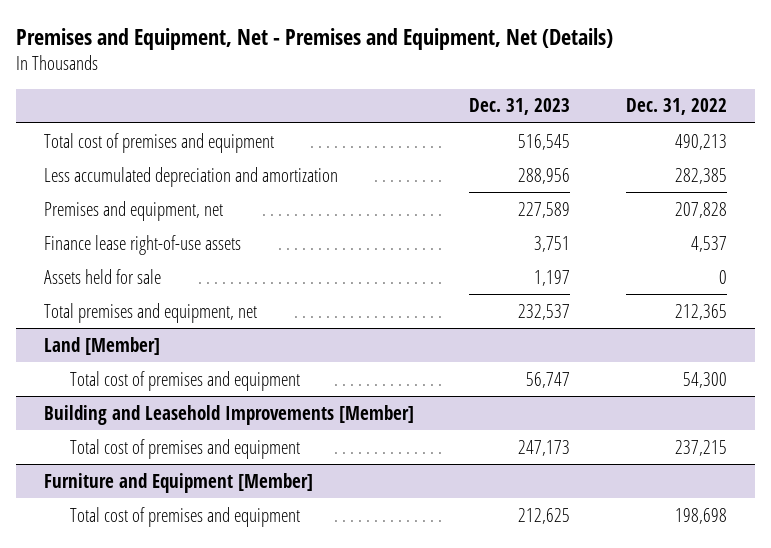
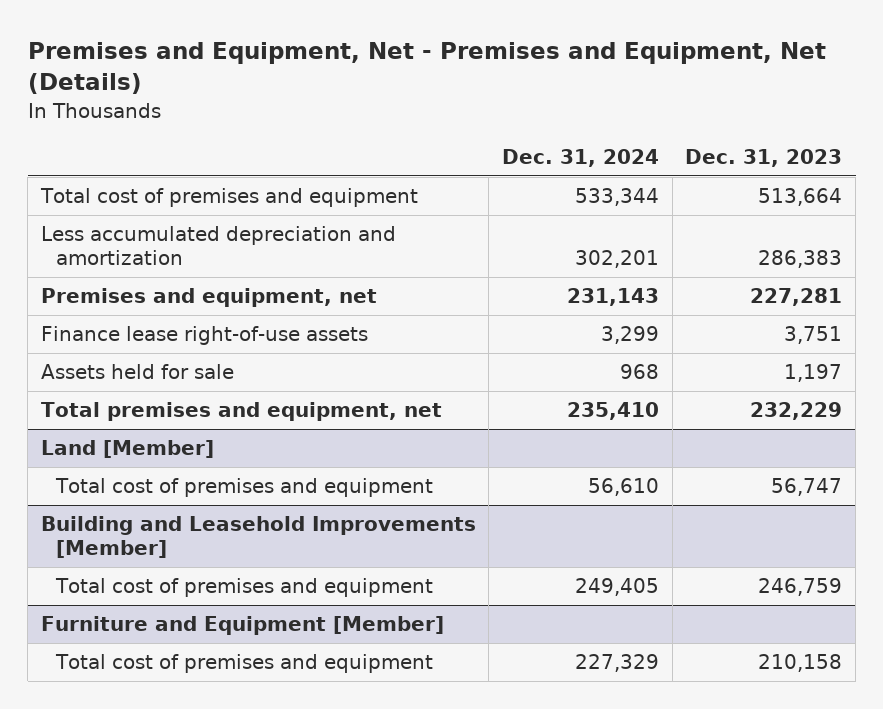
[626,98,728,116] Dec. 31, 2022 -> none
none -> [502,149,660,168] Dec. 31, 2024
[518,133,571,150] 516,545 -> [758,188,843,207] 513,664
[518,167,571,184] 288,956 -> [758,250,843,269] 286,383
[518,201,571,218] 227,589 -> [750,288,843,307] 227,281
[518,303,571,320] 232,537 -> [750,402,843,421] 232,229
[518,439,571,456] 247,173 -> [758,578,843,597] 246,759
[518,507,571,524] 212,625 -> [758,654,843,673] 210,158

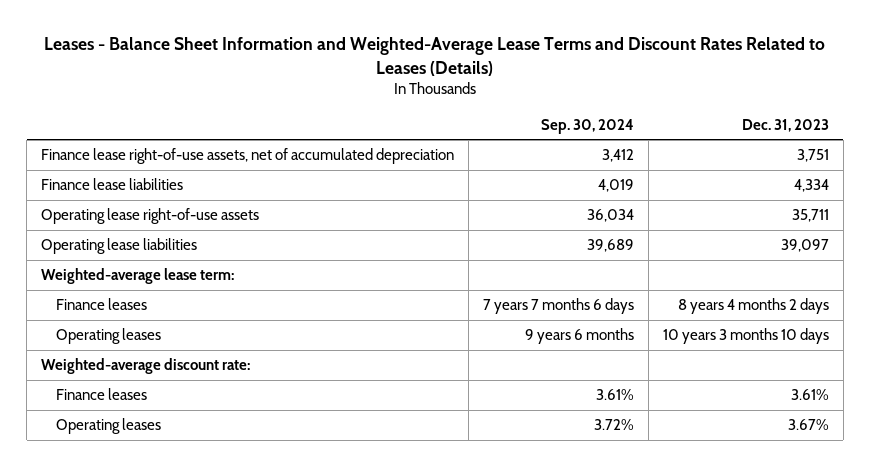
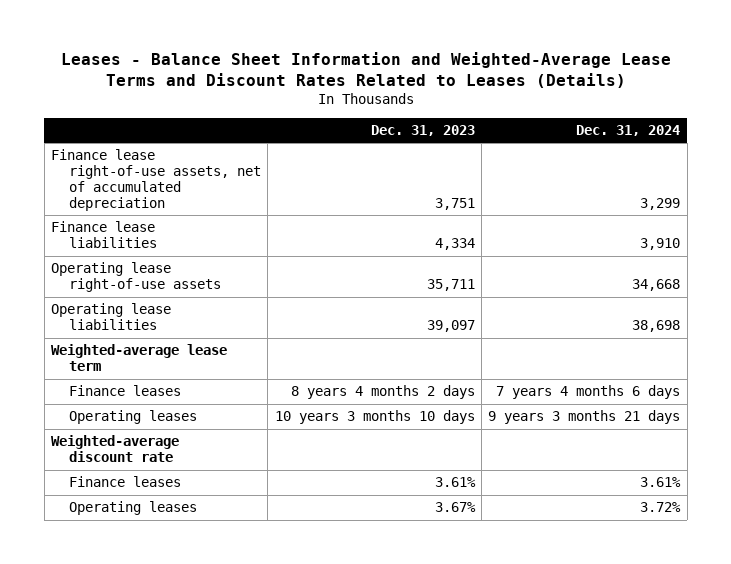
[540,118,634,134] Sep. 30, 2024 -> none
none -> [576,124,681,136] Dec. 31, 2024
[41,268,235,285] Weighted-average lease term: -> [51,344,228,372] Weighted-average lease term
[41,358,251,375] Weighted-average discount rate: -> [51,435,180,463] Weighted-average discount rate

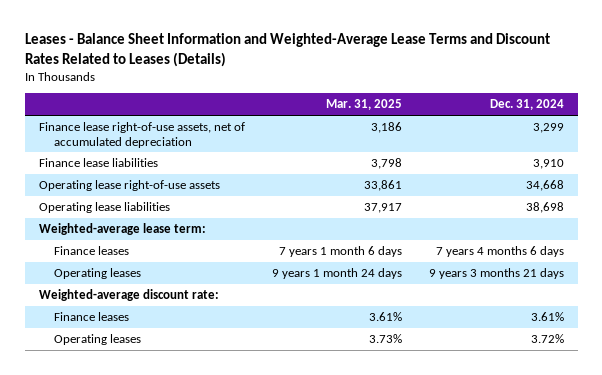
[370,124,475,136] Dec. 31, 2023 -> none
none -> [325,99,402,111] Mar. 31, 2025
[51,344,228,372] Weighted-average lease term -> [38,222,206,235] Weighted-average lease term:
[51,435,180,463] Weighted-average discount rate -> [38,288,219,301] Weighted-average discount rate:

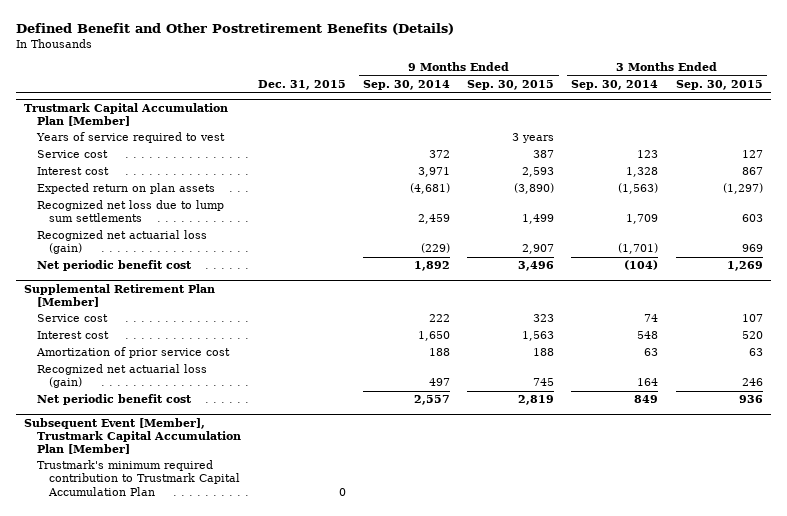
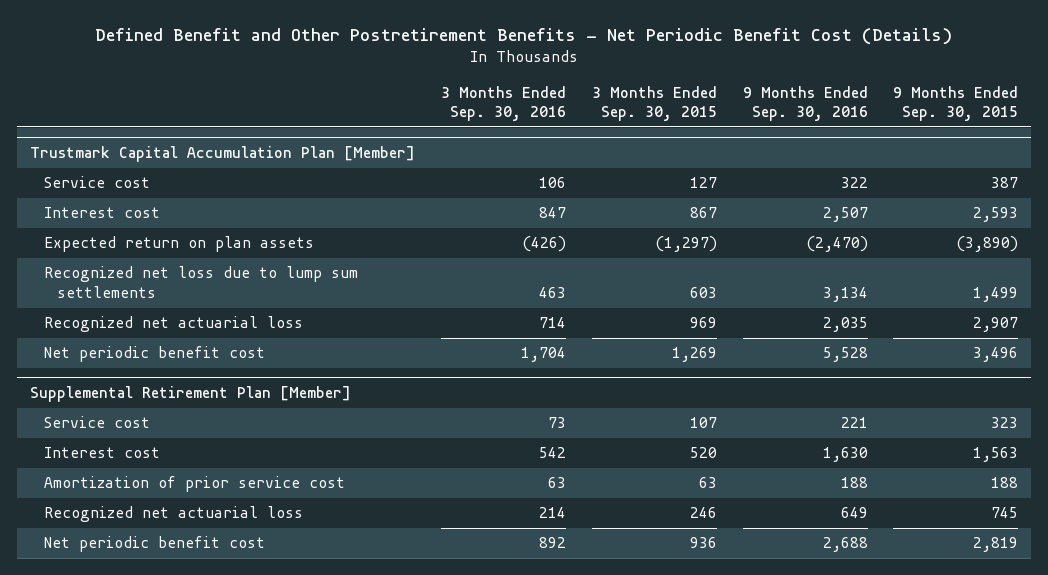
[15,23,454,36] Defined Benefit and Other Postretirement Benefits (Details) -> [95,28,953,46] Defined Benefit and Other Postretirement Benefits - Net Periodic Benefit Cost (Details)
[258,80,347,91] Dec. 31, 2015 -> none
[363,80,451,91] Sep. 30, 2014 -> none
[571,80,659,91] Sep. 30, 2014 -> none
none -> [440,85,566,122] 3 Months Ended Sep. 30, 2016
none -> [742,85,868,122] 9 Months Ended Sep. 30, 2016
[35,132,225,144] Years of service required to vest -> none
[36,230,207,255] Recognized net actuarial loss (gain) -> [43,316,303,333] Recognized net actuarial loss
[36,364,207,389] Recognized net actuarial loss (gain) -> [43,506,303,523] Recognized net actuarial loss
[24,417,241,455] Subsequent Event [Member], Trustmark Capital Accumulation Plan [Member] -> none
[36,460,241,496] Trustmark's minimum required contribution to Trustmark Capital Accumulation Plan -> none

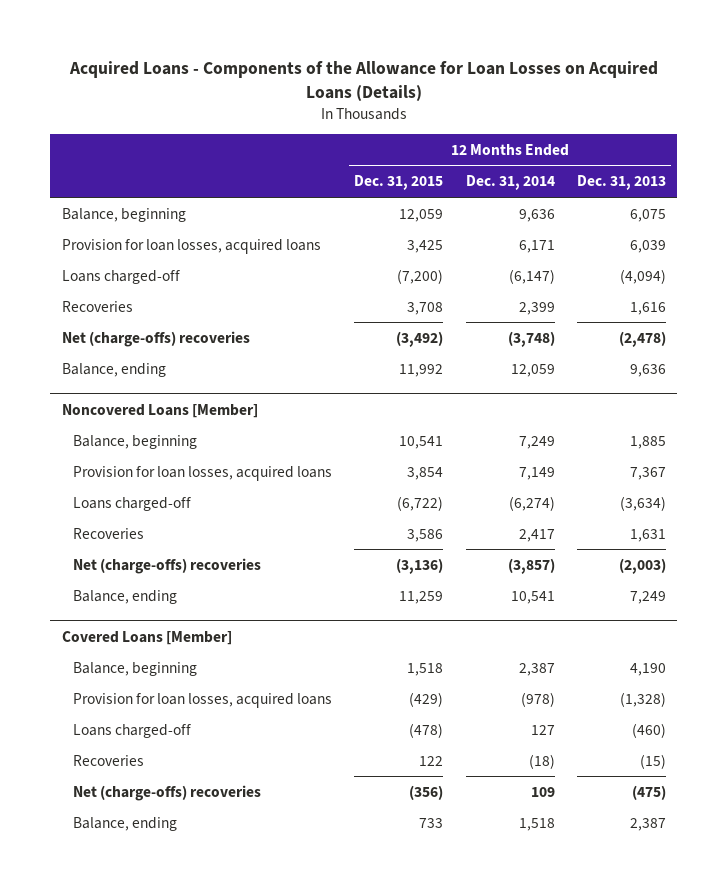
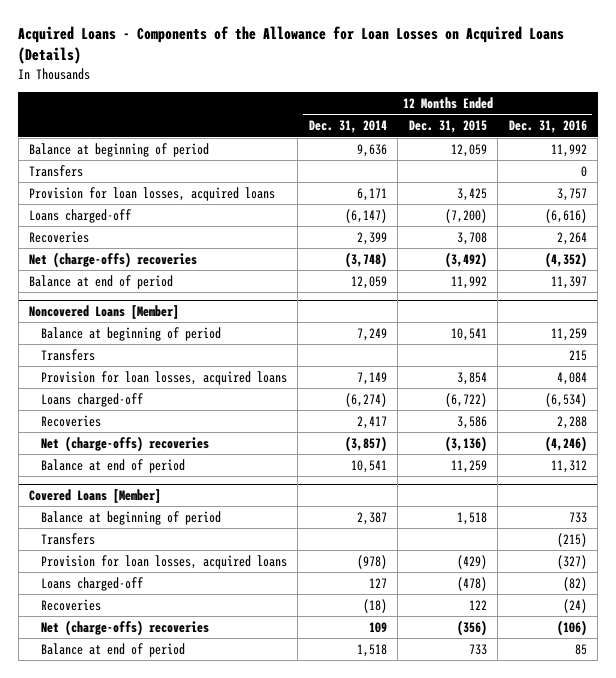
[576,175,666,191] Dec. 31, 2013 -> none
none -> [508,120,587,134] Dec. 31, 2016
[61,207,186,222] Balance, beginning -> [29,142,210,157] Balance at beginning of period
none -> [29,164,84,177] Transfers
[61,362,166,377] Balance, ending -> [29,274,174,289] Balance at end of period
[73,434,198,449] Balance, beginning -> [40,326,221,341] Balance at beginning of period
none -> [40,348,95,361] Transfers
[73,589,178,604] Balance, ending -> [40,458,185,473] Balance at end of period
[73,661,198,676] Balance, beginning -> [40,510,221,525] Balance at beginning of period
none -> [40,532,95,545] Transfers
[73,816,178,831] Balance, ending -> [40,642,185,657] Balance at end of period

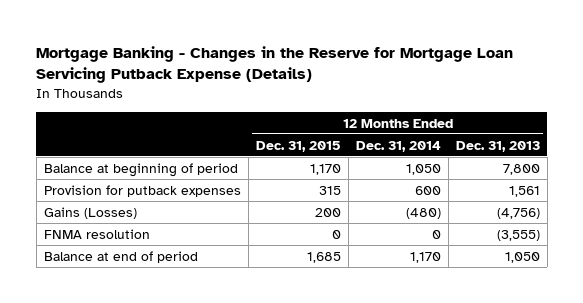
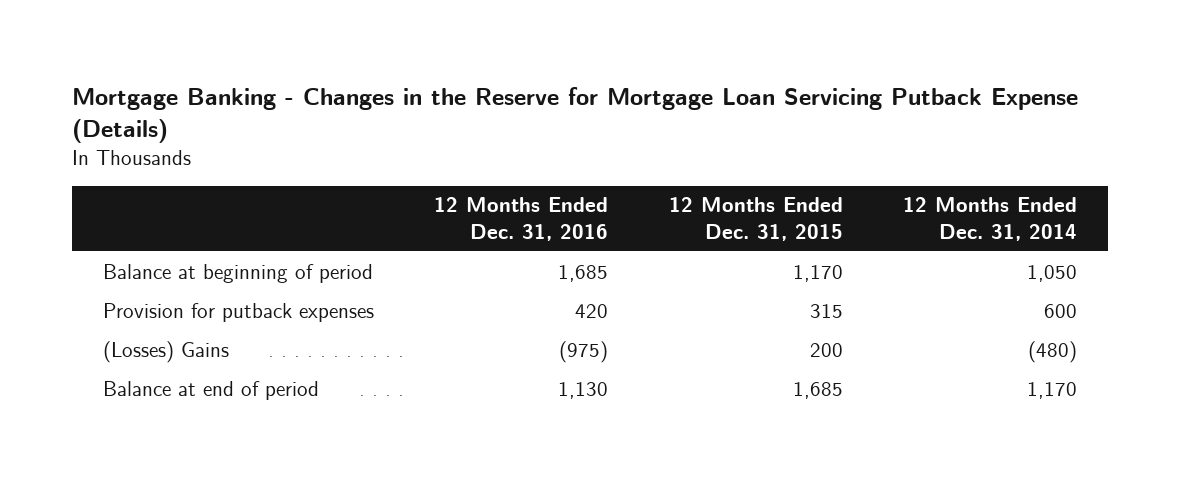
[455,140,540,152] Dec. 31, 2013 -> none
none -> [434,197,609,241] 12 Months Ended Dec. 31, 2016
[43,228,150,239] FNMA resolution -> none
[43,206,137,219] Gains (Losses) -> [102,340,229,363] (Losses) Gains

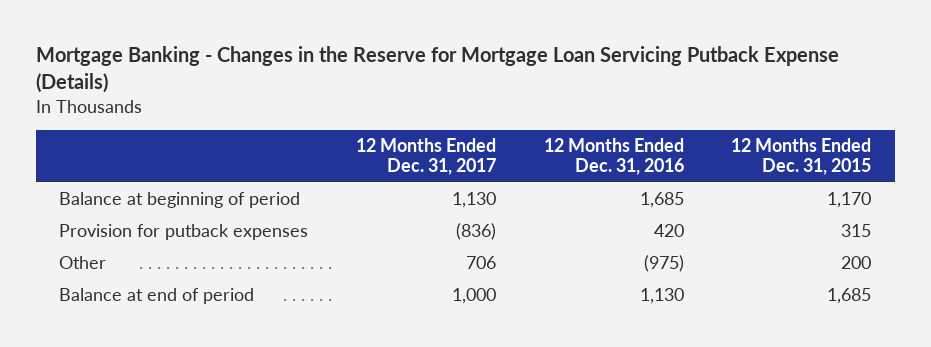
[903,197,1078,241] 12 Months Ended Dec. 31, 2014 -> none
none -> [356,138,497,176] 12 Months Ended Dec. 31, 2017
[102,340,229,363] (Losses) Gains -> [59,256,107,270] Other

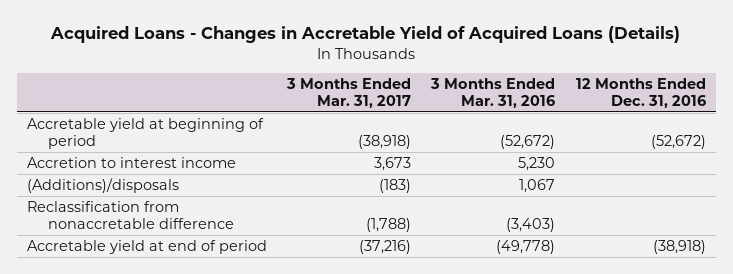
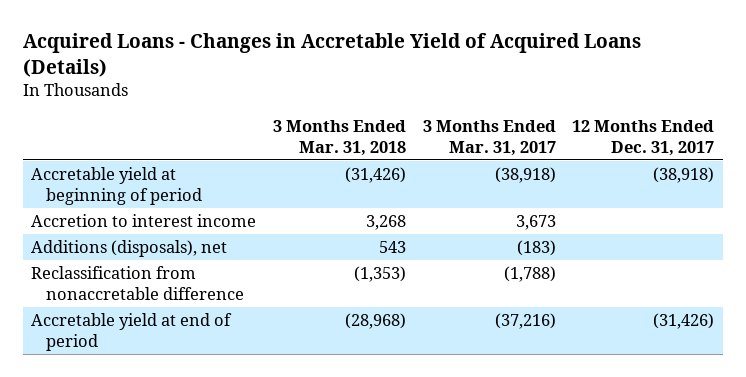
[430,77,556,108] 3 Months Ended Mar. 31, 2016 -> none
[575,77,706,108] 12 Months Ended Dec. 31, 2016 -> none
none -> [272,119,406,156] 3 Months Ended Mar. 31, 2018
none -> [572,119,715,156] 12 Months Ended Dec. 31, 2017
[27,178,180,194] (Additions)/disposals -> [31,239,228,257] Additions (disposals), net

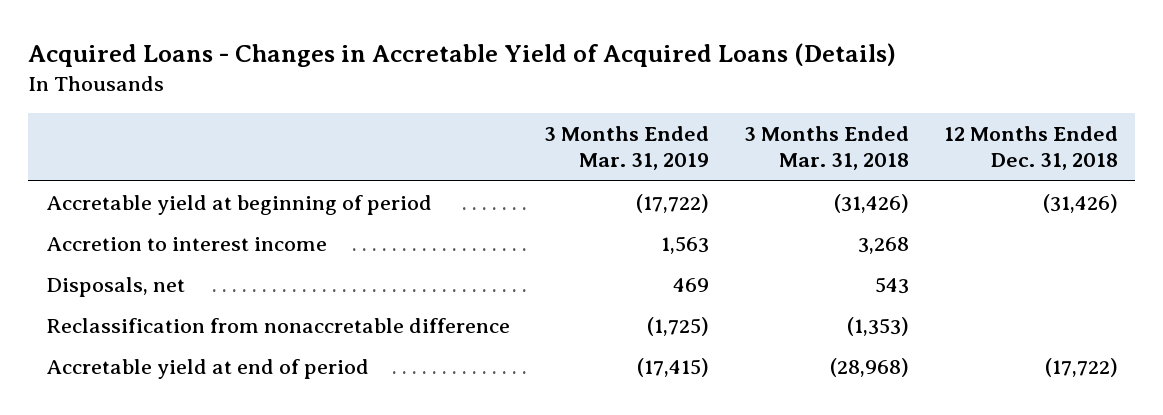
[422,119,556,156] 3 Months Ended Mar. 31, 2017 -> none
[572,119,715,156] 12 Months Ended Dec. 31, 2017 -> none
none -> [544,125,710,171] 3 Months Ended Mar. 31, 2019
none -> [943,125,1118,171] 12 Months Ended Dec. 31, 2018
[31,239,228,257] Additions (disposals), net -> [45,277,185,298] Disposals, net

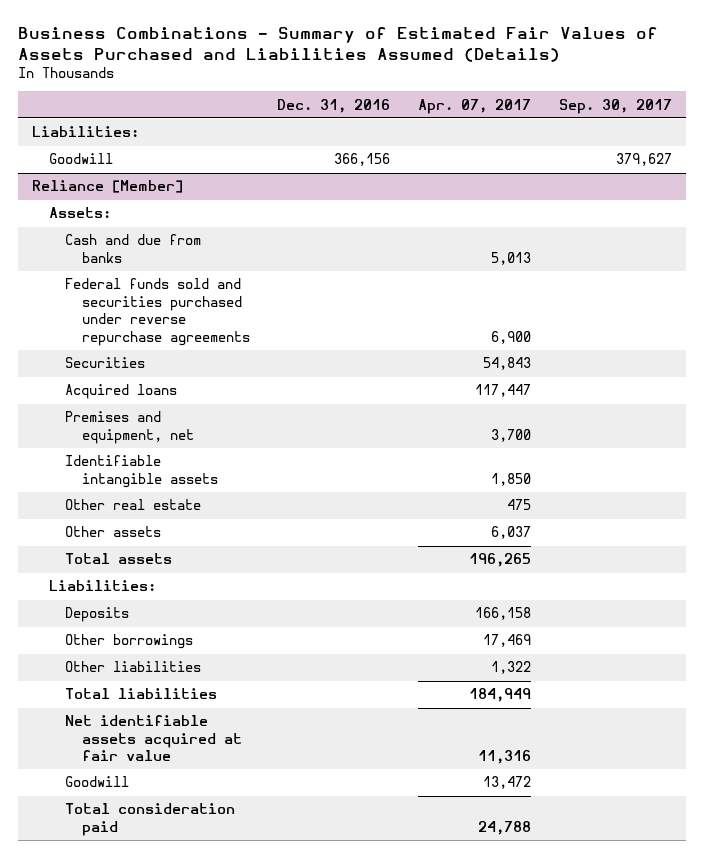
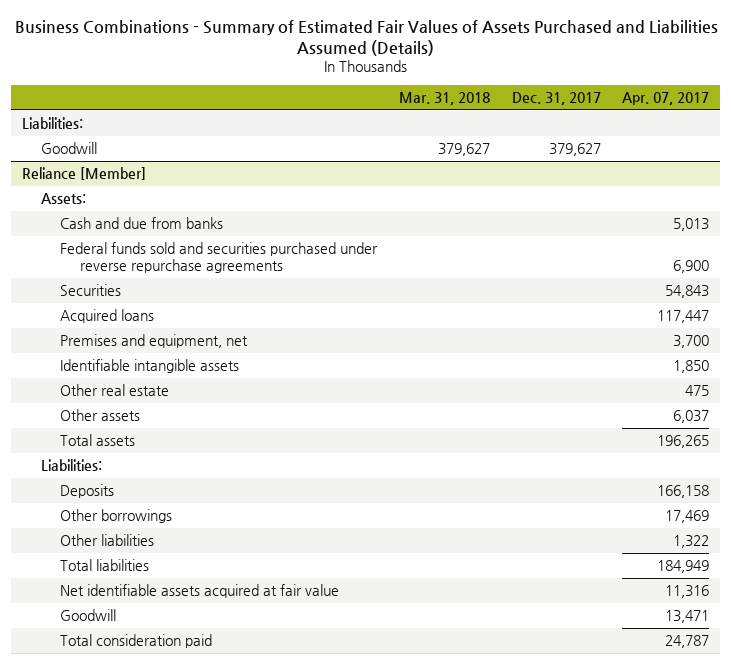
[277,98,391,113] Dec. 31, 2016 -> none
[558,98,672,114] Sep. 30, 2017 -> none
none -> [399,92,491,106] Mar. 31, 2018
none -> [511,92,601,106] Dec. 31, 2017
[483,776,532,790] 13,472 -> [665,610,710,624] 13,471
[478,820,532,835] 24,788 -> [665,635,710,649] 24,787

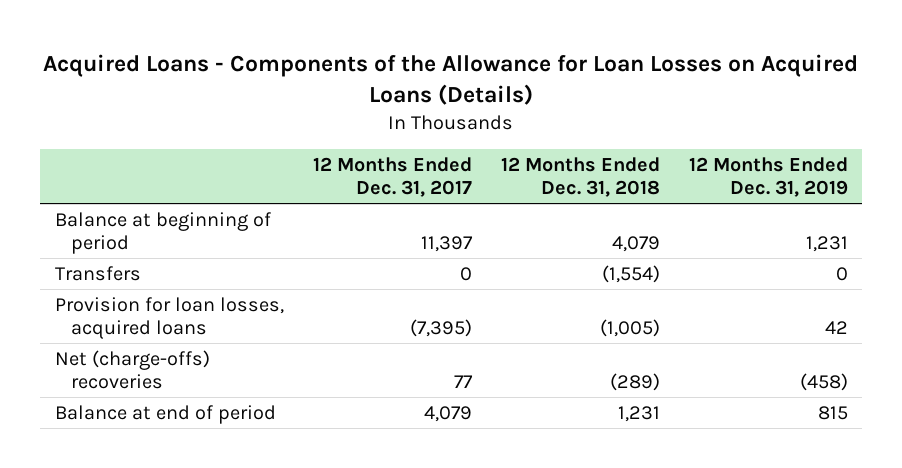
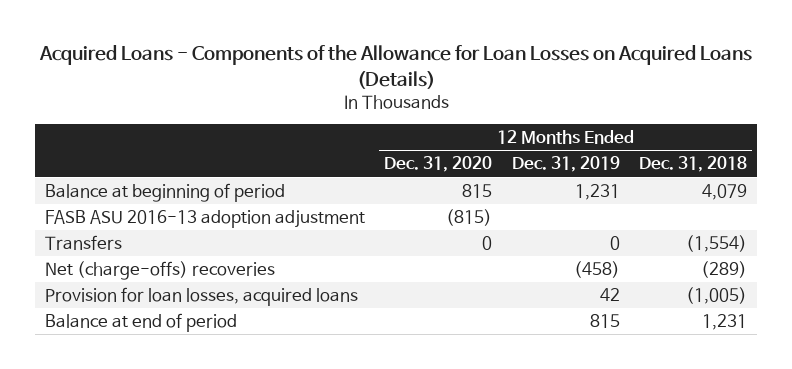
[312,156,472,197] 12 Months Ended Dec. 31, 2017 -> none
none -> [384,156,493,173] Dec. 31, 2020
none -> [44,210,365,229] FASB ASU 2016-13 adoption adjustment
[54,296,284,339] Provision for loan losses, acquired loans -> [44,287,358,307] Provision for loan losses, acquired loans

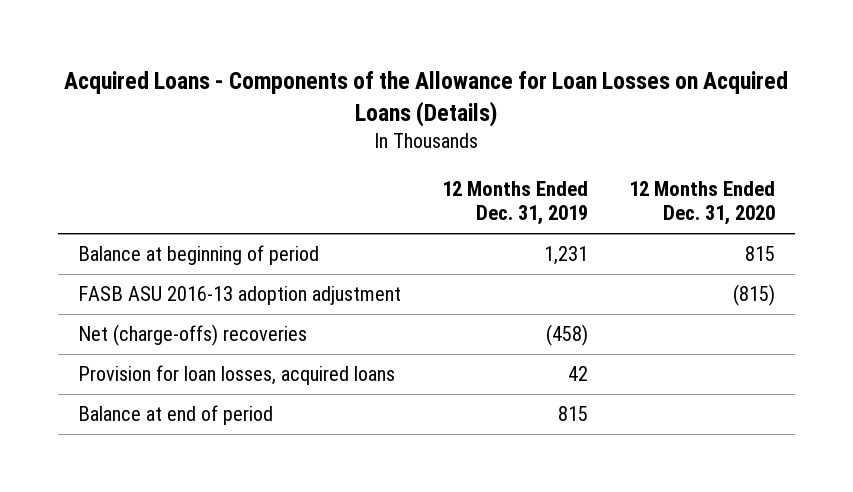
[639,156,748,173] Dec. 31, 2018 -> none
[44,235,122,251] Transfers -> none

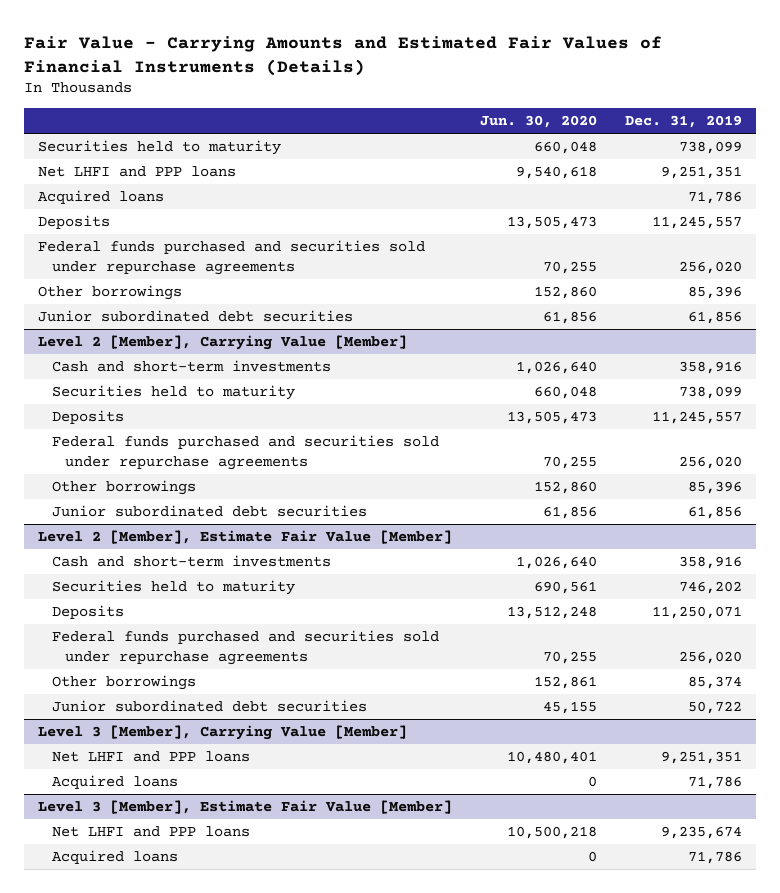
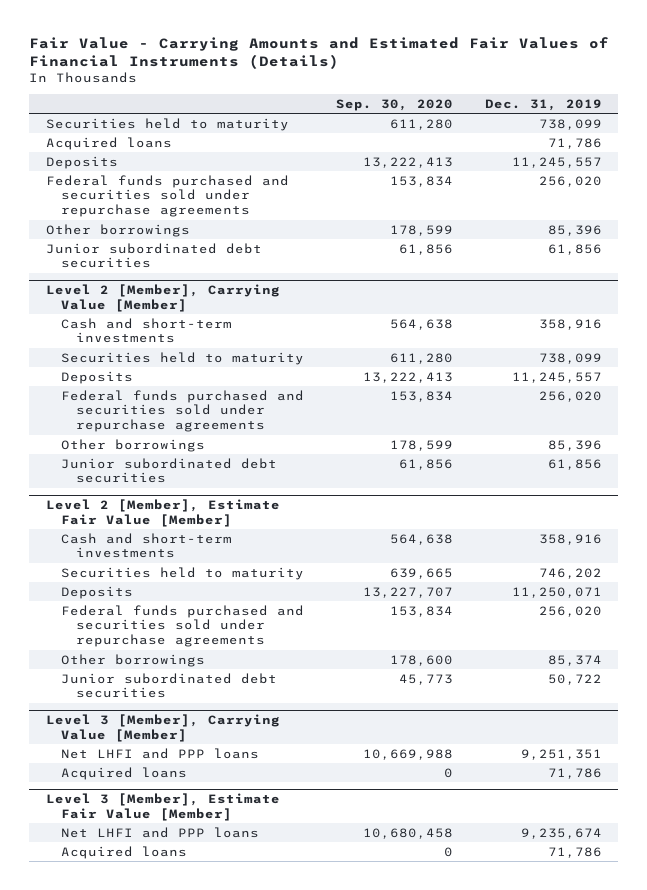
[480,115,598,129] Jun. 30, 2020 -> none
none -> [335,98,453,111] Sep. 30, 2020
[37,166,236,178] Net LHFI and PPP loans -> none

